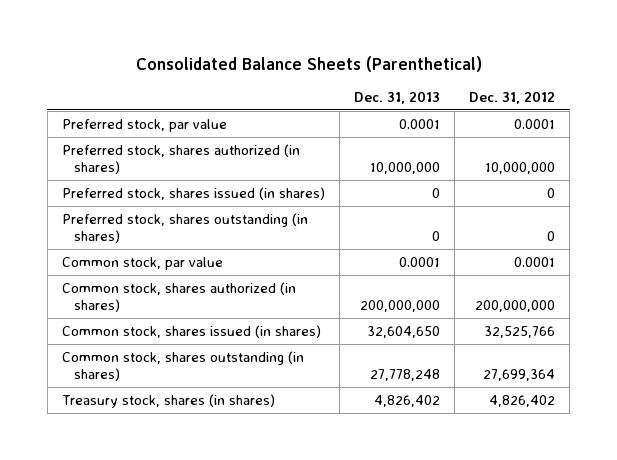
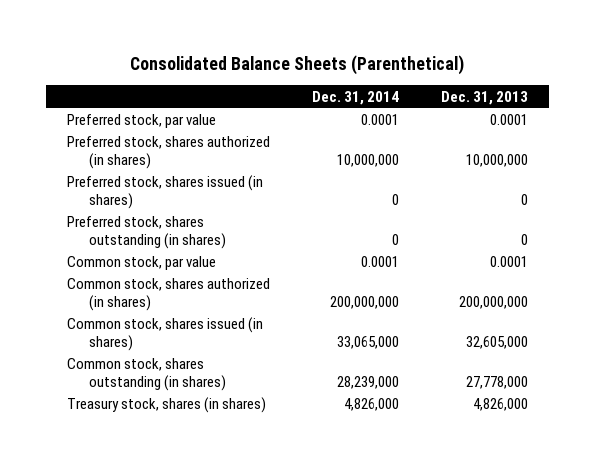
[469,91,556,105] Dec. 31, 2012 -> none
none -> [311,90,399,105] Dec. 31, 2014
[367,325,441,338] 32,604,650 -> [465,335,528,349] 32,605,000
[370,369,441,382] 27,778,248 -> [465,375,528,389] 27,778,000
[374,394,441,407] 4,826,402 -> [472,397,528,411] 4,826,000

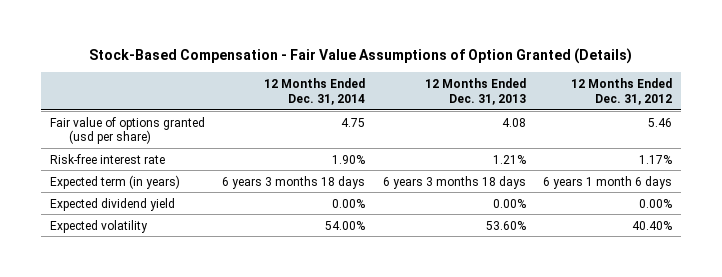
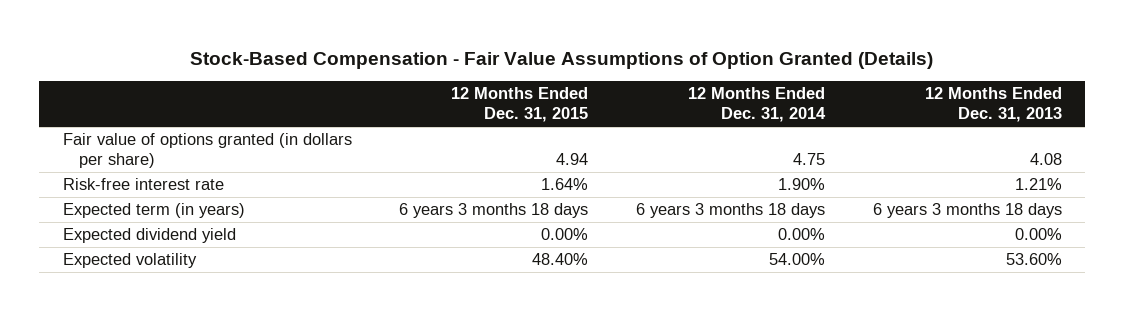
[570,77,672,105] 12 Months Ended Dec. 31, 2012 -> none
none -> [451,87,589,123] 12 Months Ended Dec. 31, 2015
[49,116,205,145] Fair value of options granted (usd per share) -> [62,133,352,169] Fair value of options granted (in dollars per share)

